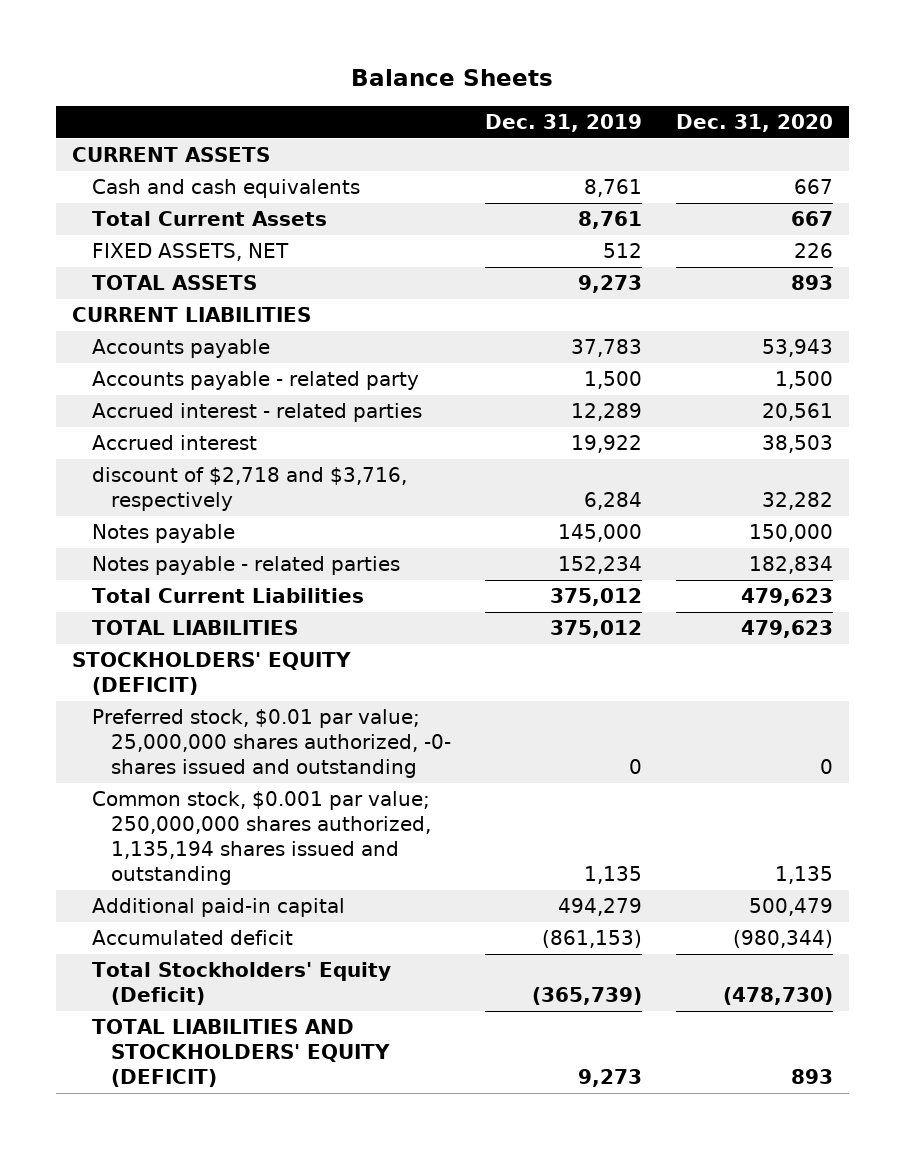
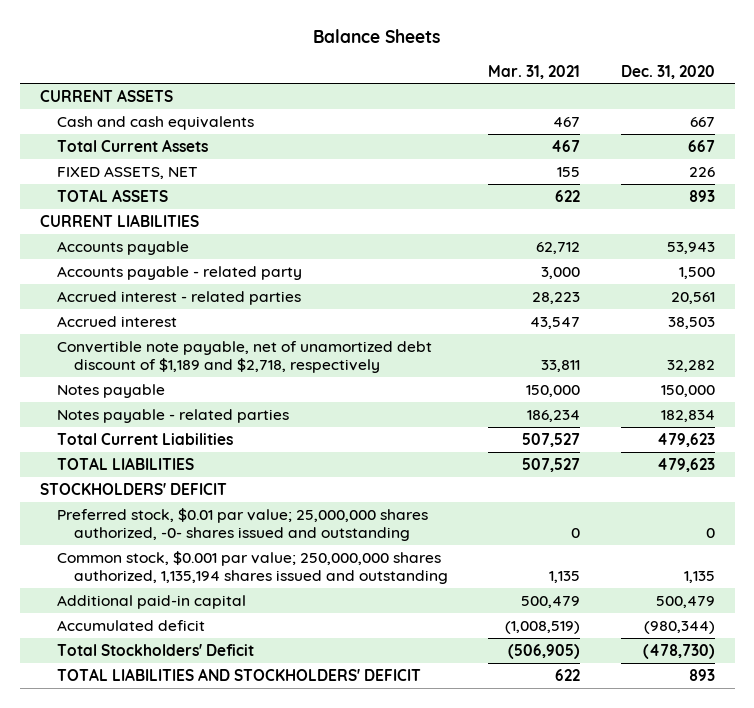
[484,113,642,132] Dec. 31, 2019 -> none
none -> [488,64,581,79] Mar. 31, 2021
[91,467,407,512] discount of $2,718 and $3,716, respectively -> [56,340,432,374] Convertible note payable, net of unamortized debt discount of $1,189 and $2,718, respectively
[72,652,352,696] STOCKHOLDERS' EQUITY (DEFICIT) -> [39,482,227,495] STOCKHOLDERS' DEFICIT
[91,962,391,1006] Total Stockholders' Equity (Deficit) -> [56,643,254,656] Total Stockholders' Deficit
[91,1019,391,1087] TOTAL LIABILITIES AND STOCKHOLDERS' EQUITY (DEFICIT) -> [56,667,421,681] TOTAL LIABILITIES AND STOCKHOLDERS' DEFICIT

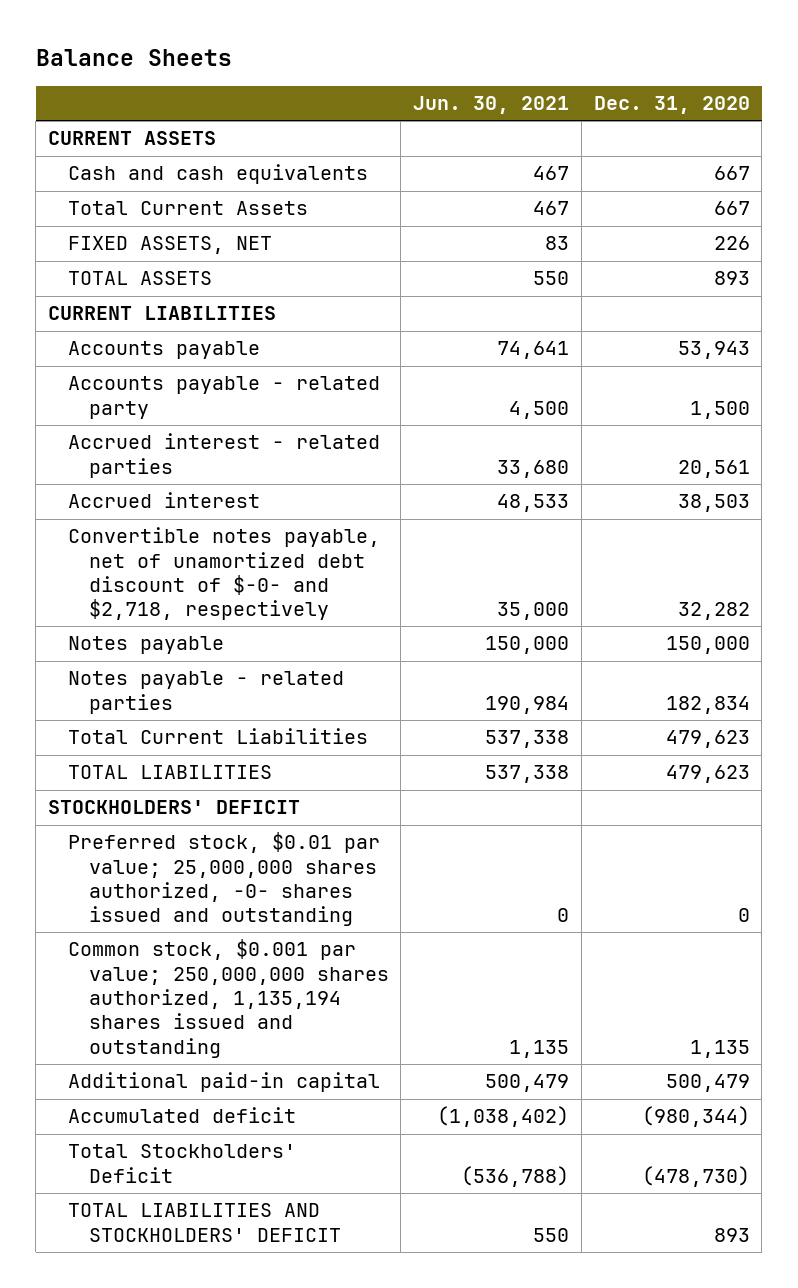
[488,64,581,79] Mar. 31, 2021 -> none
none -> [413,96,570,115] Jun. 30, 2021
[56,340,432,374] Convertible note payable, net of unamortized debt discount of $1,189 and $2,718, respectively -> [68,527,381,621] Convertible notes payable, net of unamortized debt discount of $-0- and $2,718, respectively

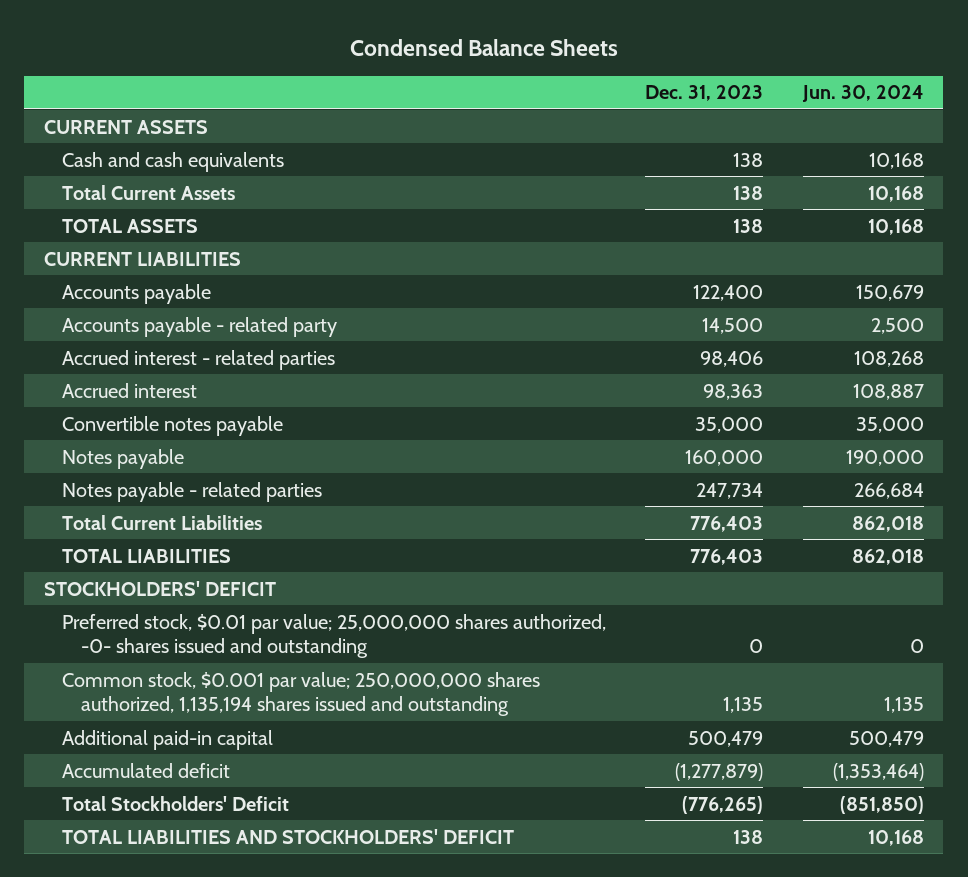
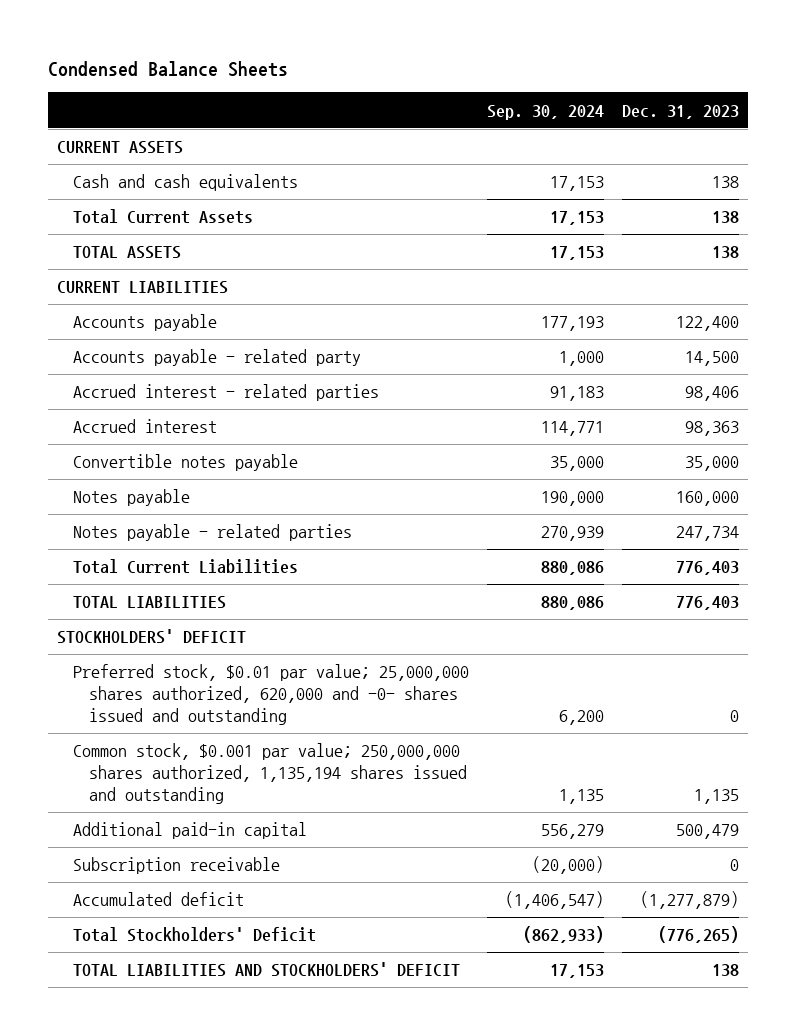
[801,85,924,103] Jun. 30, 2024 -> none
none -> [486,104,604,120] Sep. 30, 2024
[62,613,607,658] Preferred stock, $0.01 par value; 25,000,000 shares authorized, -0- shares issued and outstanding -> [72,664,469,725] Preferred stock, $0.01 par value; 25,000,000 shares authorized, 620,000 and -0- shares issued and outstanding
none -> [72,857,280,875] Subscription receivable

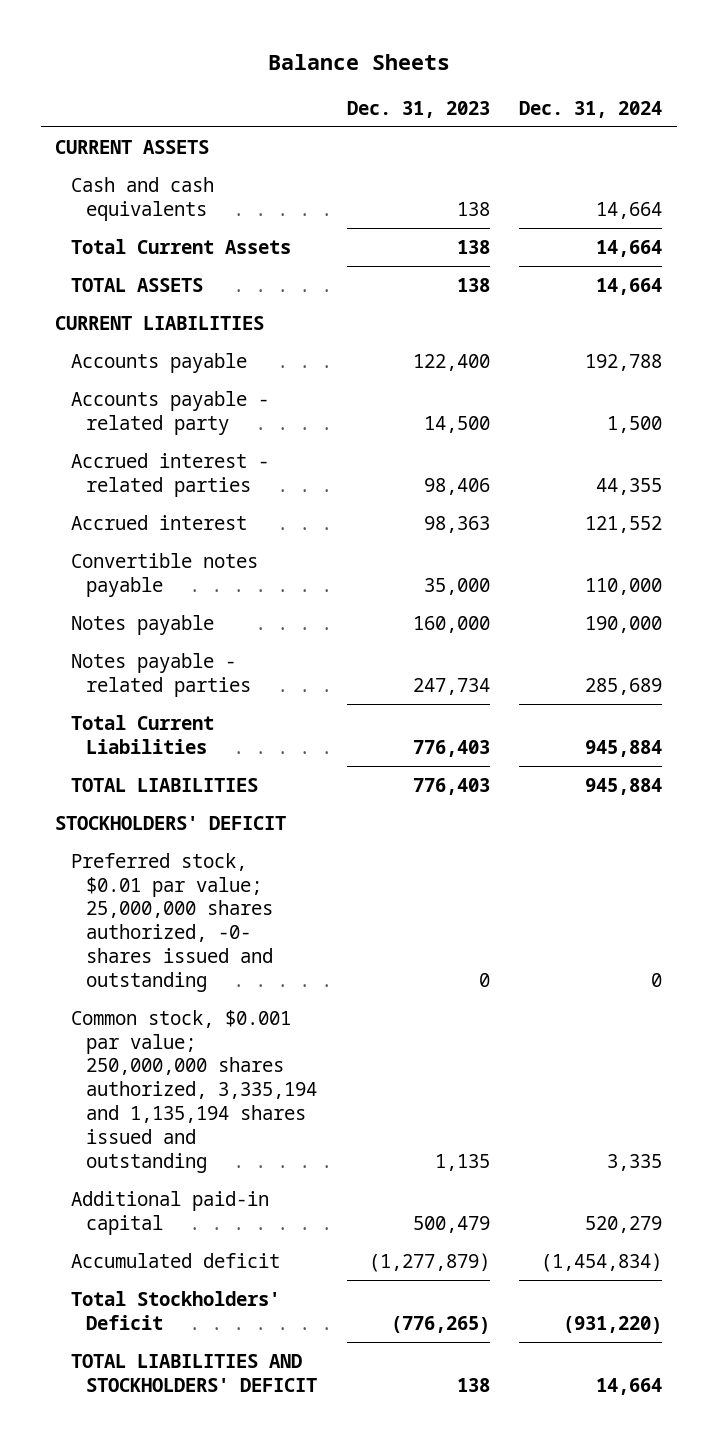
[47,60,288,77] Condensed Balance Sheets -> [267,53,450,70] Balance Sheets
[486,104,604,120] Sep. 30, 2024 -> none
none -> [519,100,663,118] Dec. 31, 2024
[72,664,469,725] Preferred stock, $0.01 par value; 25,000,000 shares authorized, 620,000 and -0- shares issued and outstanding -> [70,852,274,992] Preferred stock, $0.01 par value; 25,000,000 shares authorized, -0- shares issued and outstanding
[72,743,467,804] Common stock, $0.001 par value; 250,000,000 shares authorized, 1,135,194 shares issued and outstanding -> [70,1009,318,1173] Common stock, $0.001 par value; 250,000,000 shares authorized, 3,335,194 and 1,135,194 shares issued and outstanding
[72,857,280,875] Subscription receivable -> none

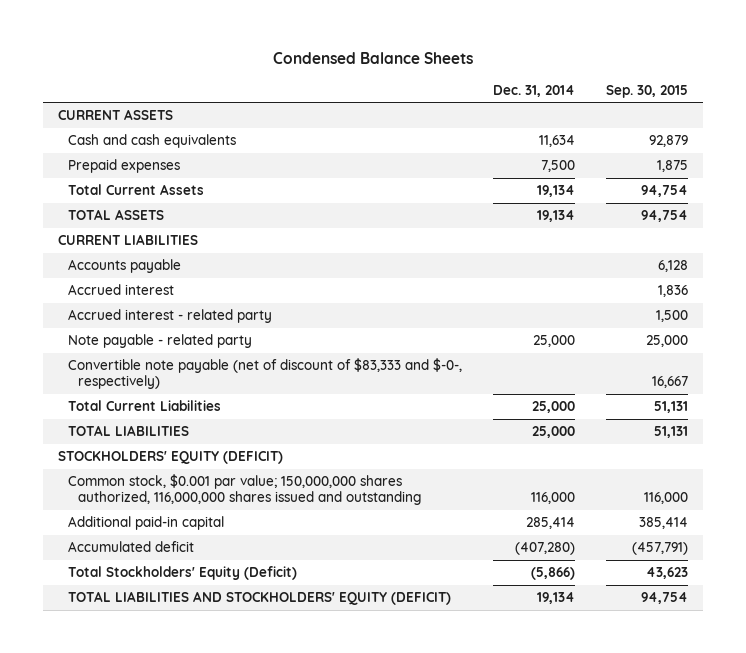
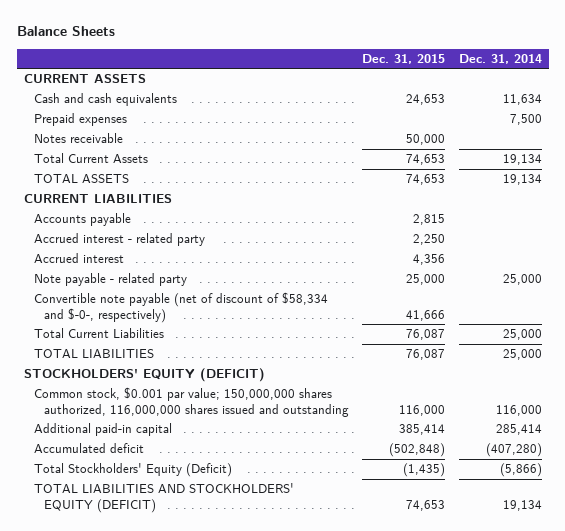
[273,51,474,64] Condensed Balance Sheets -> [16,26,115,37] Balance Sheets
[605,84,688,98] Sep. 30, 2015 -> none
none -> [362,53,446,64] Dec. 31, 2015
none -> [33,133,123,144] Notes receivable
[68,284,175,296] Accrued interest -> [33,253,124,264] Accrued interest
[68,358,463,390] Convertible note payable (net of discount of $83,333 and $-0-, respectively) -> [33,292,328,323] Convertible note payable (net of discount of $58,334 and $-0-, respectively)

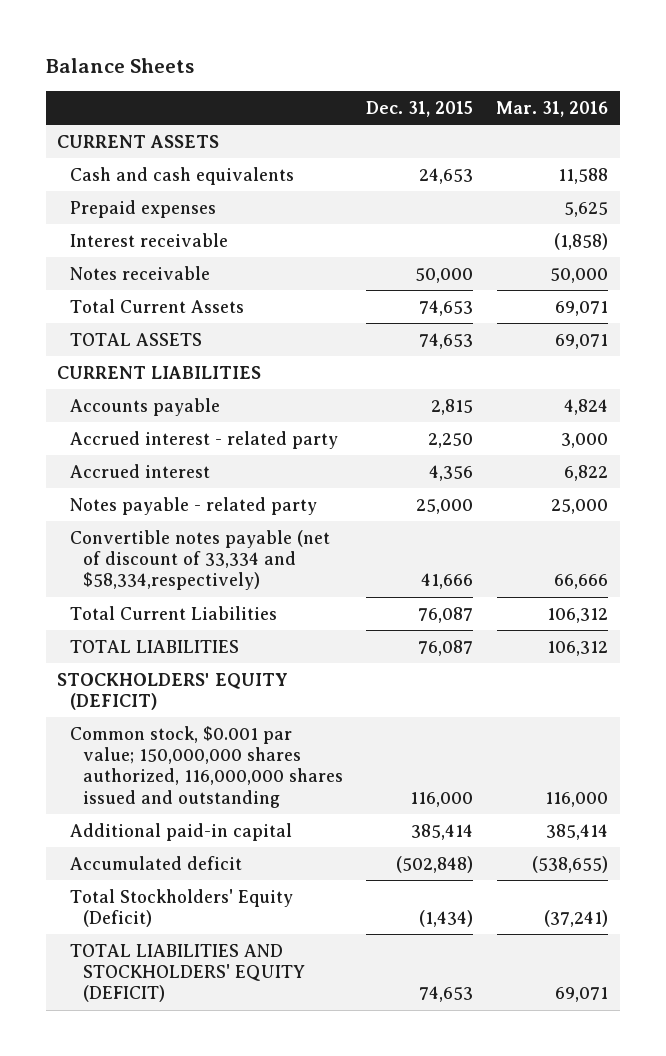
[458,53,542,64] Dec. 31, 2014 -> none
none -> [496,100,609,117] Mar. 31, 2016
none -> [70,232,229,247] Interest receivable
[33,273,187,287] Note payable - related party -> [70,496,318,515] Notes payable - related party
[33,292,328,323] Convertible note payable (net of discount of $58,334 and $-0-, respectively) -> [70,529,331,591] Convertible notes payable (net of discount of 33,334 and $58,334,respectively)
[403,463,446,478] (1,435) -> [419,909,474,927] (1,434)

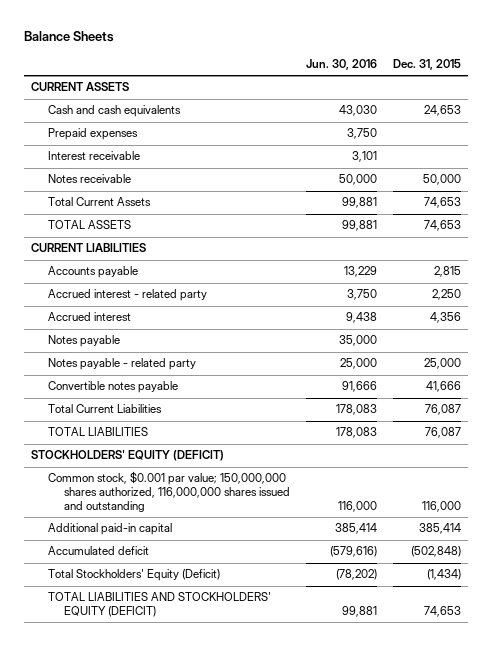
[496,100,609,117] Mar. 31, 2016 -> none
none -> [305,59,377,71] Jun. 30, 2016
none -> [47,335,120,348] Notes payable
[70,529,331,591] Convertible notes payable (net of discount of 33,334 and $58,334,respectively) -> [47,381,178,394] Convertible notes payable

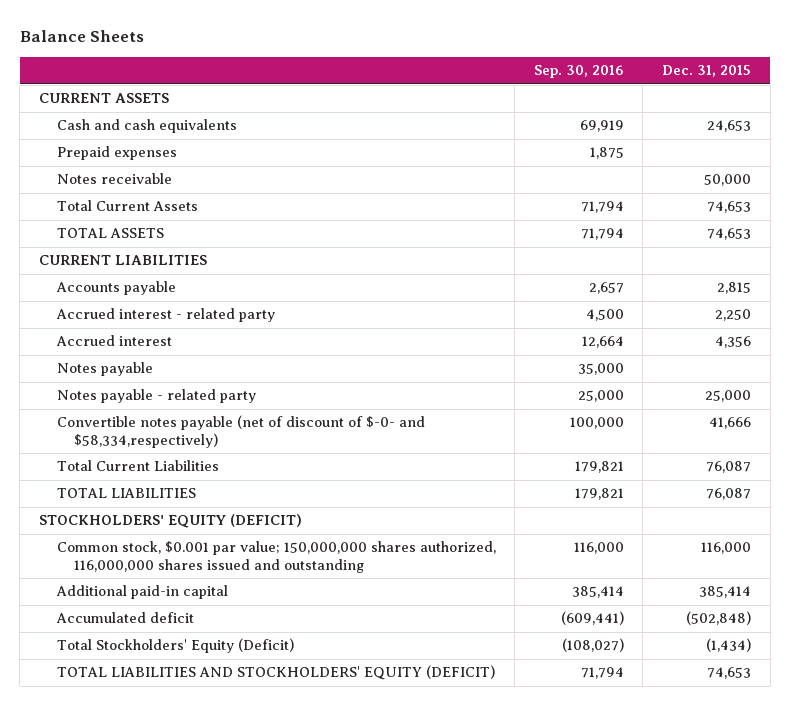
[305,59,377,71] Jun. 30, 2016 -> none
none -> [533,65,624,79] Sep. 30, 2016
[47,151,140,161] Interest receivable -> none
[47,381,178,394] Convertible notes payable -> [56,415,425,449] Convertible notes payable (net of discount of $-0- and $58,334,respectively)

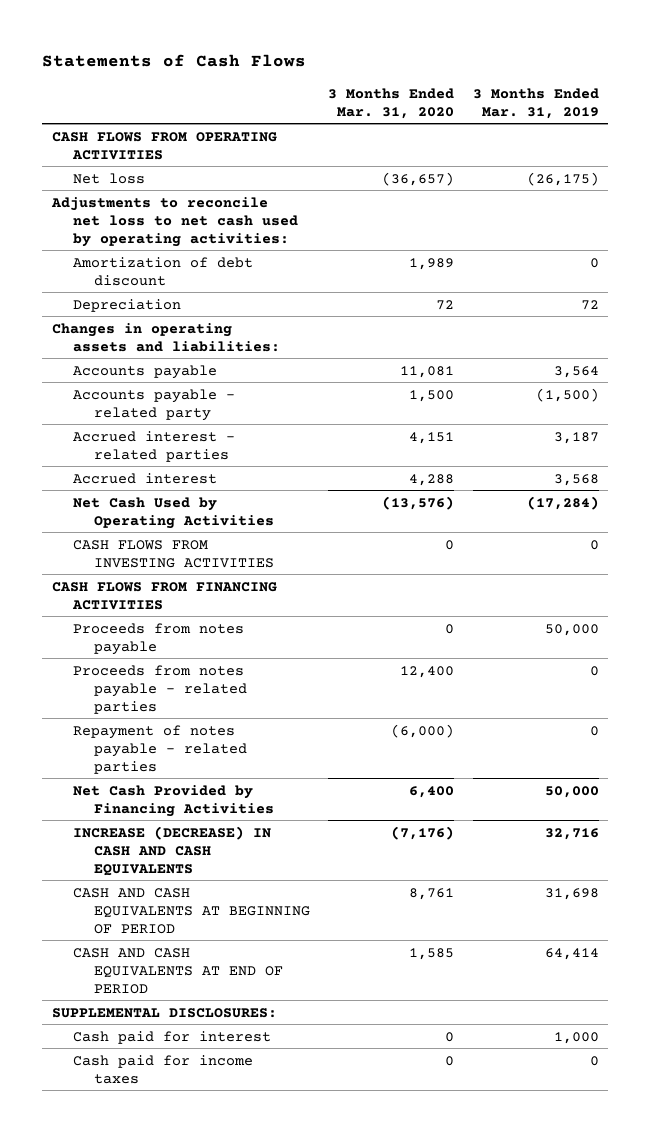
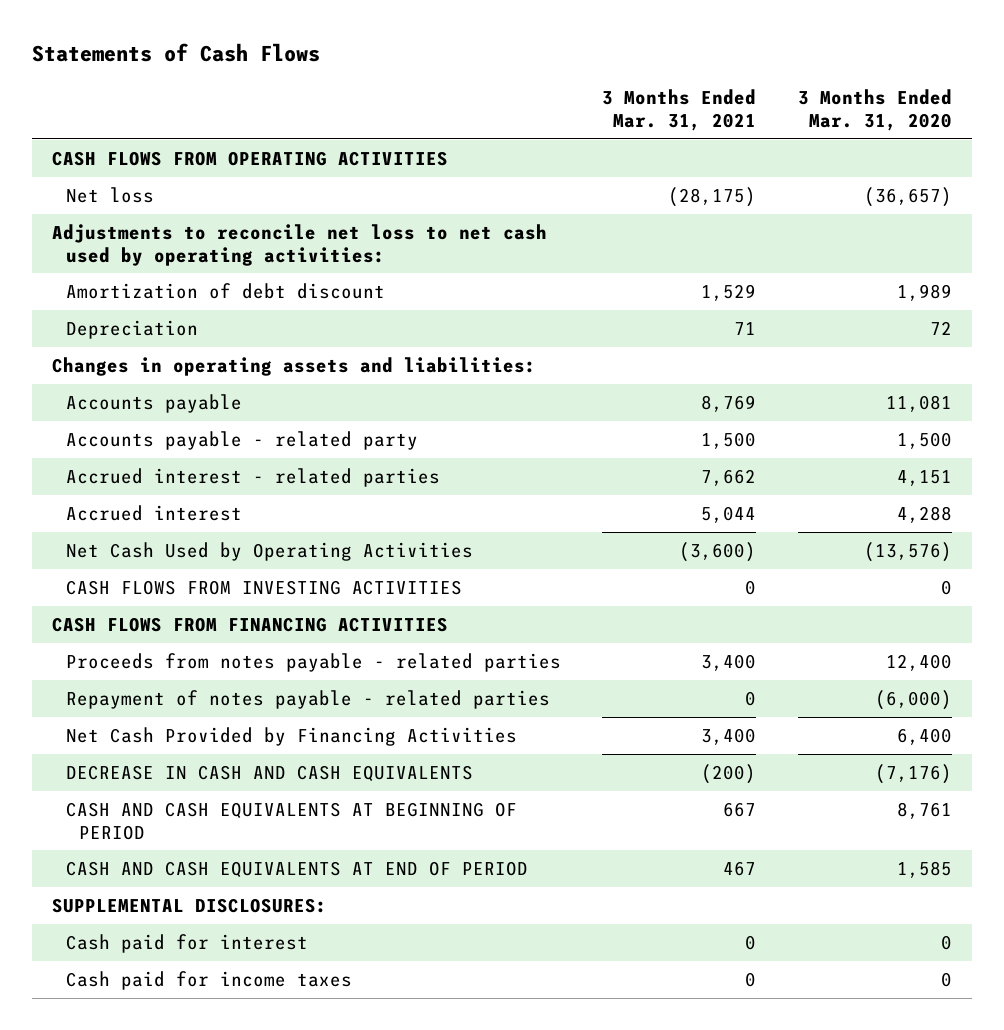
[472,87,599,119] 3 Months Ended Mar. 31, 2019 -> none
none -> [602,89,757,131] 3 Months Ended Mar. 31, 2021
[72,622,244,655] Proceeds from notes payable -> none
[72,825,271,876] INCREASE (DECREASE) IN CASH AND CASH EQUIVALENTS -> [65,764,473,782] DECREASE IN CASH AND CASH EQUIVALENTS

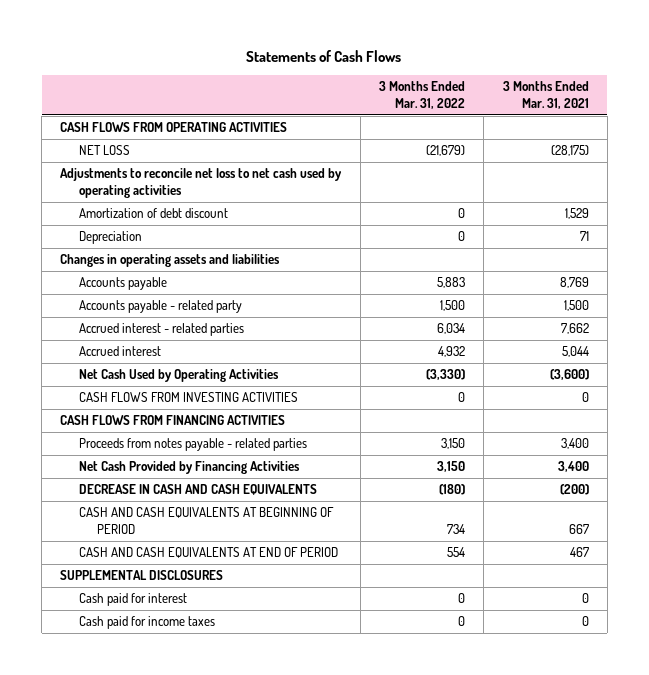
[797,89,952,131] 3 Months Ended Mar. 31, 2020 -> none
none -> [378,81,465,110] 3 Months Ended Mar. 31, 2022
[65,186,154,203] Net loss -> [78,145,130,156] NET LOSS
[52,223,548,266] Adjustments to reconcile net loss to net cash used by operating activities: -> [60,168,343,199] Adjustments to reconcile net loss to net cash used by operating activities
[52,356,537,376] Changes in operating assets and liabilities: -> [60,254,281,268] Changes in operating assets and liabilities
[65,689,550,709] Repayment of notes payable - related parties -> none
[52,897,328,913] SUPPLEMENTAL DISCLOSURES: -> [60,570,224,581] SUPPLEMENTAL DISCLOSURES

